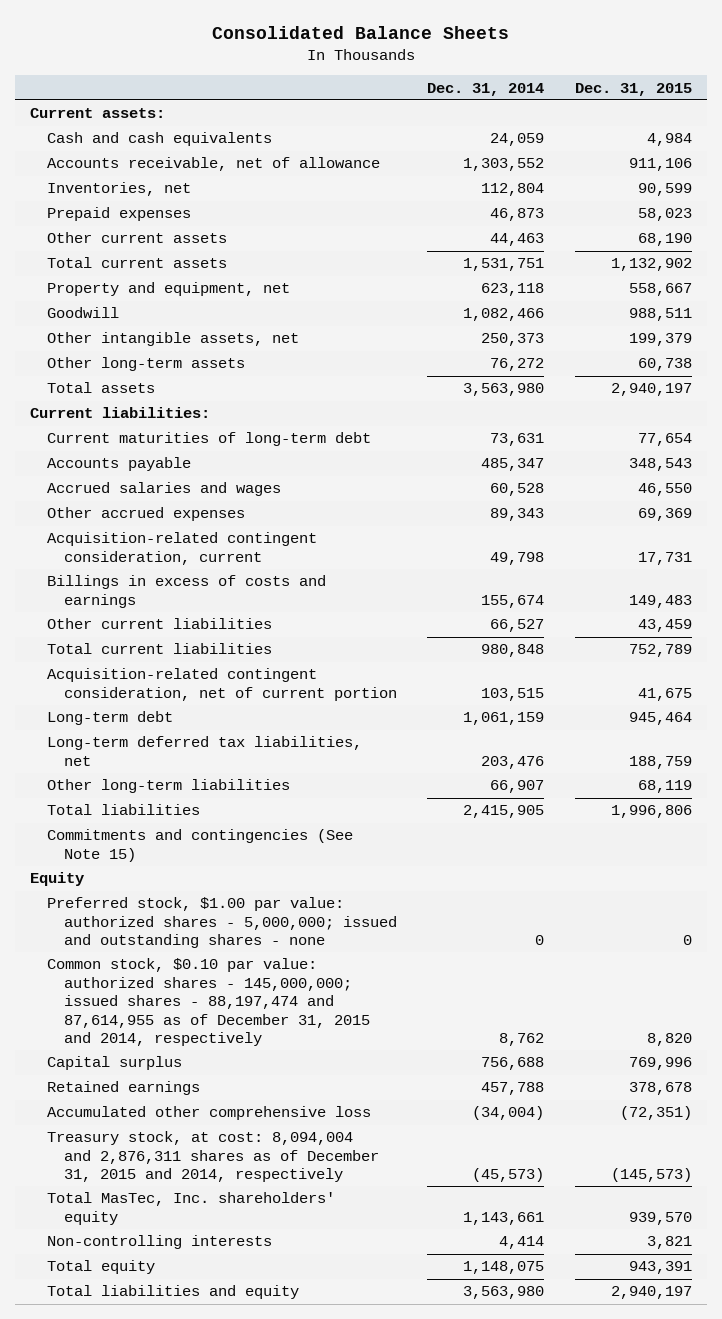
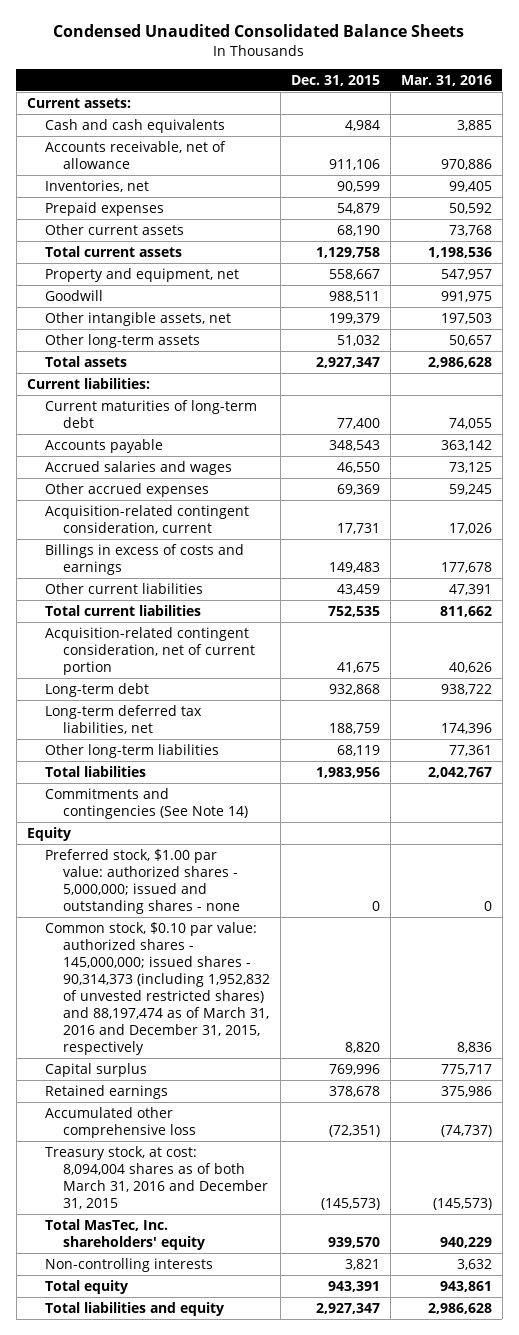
[211,25,509,39] Consolidated Balance Sheets -> [53,24,465,38] Condensed Unaudited Consolidated Balance Sheets
[427,82,545,96] Dec. 31, 2014 -> none
none -> [400,74,492,86] Mar. 31, 2016
[637,208,692,222] 58,023 -> [336,202,380,214] 54,879
[610,258,692,272] 1,132,902 -> [315,246,380,258] 1,129,758
[637,358,692,372] 60,738 -> [336,334,380,346] 51,032
[610,383,692,397] 2,940,197 -> [315,356,380,368] 2,927,347
[637,433,692,447] 77,654 -> [336,417,380,429] 77,400
[628,644,692,658] 752,789 -> [327,605,380,617] 752,535
[628,712,692,726] 945,464 -> [328,683,380,695] 932,868
[610,805,692,819] 1,996,806 -> [315,766,380,778] 1,983,956
[46,829,353,862] Commitments and contingencies (See Note 15) -> [44,787,248,819] Commitments and contingencies (See Note 14)
[46,958,370,1047] Common stock, $0.10 par value: authorized shares - 145,000,000; issued shares - 88,197,474 and 87,614,955 as of December 31, 2015 and 2014, respectively -> [44,921,270,1056] Common stock, $0.10 par value: authorized shares - 145,000,000; issued shares - 90,314,373 (including 1,952,832 of unvested restricted shares) and 88,197,474 as of March 31, 2016 and December 31, 2015, respectively
[46,1131,379,1183] Treasury stock, at cost: 8,094,004 and 2,876,311 shares as of December 31, 2015 and 2014, respectively -> [44,1145,268,1209] Treasury stock, at cost: 8,094,004 shares as of both March 31, 2016 and December 31, 2015
[610,1286,692,1300] 2,940,197 -> [315,1302,380,1314] 2,927,347

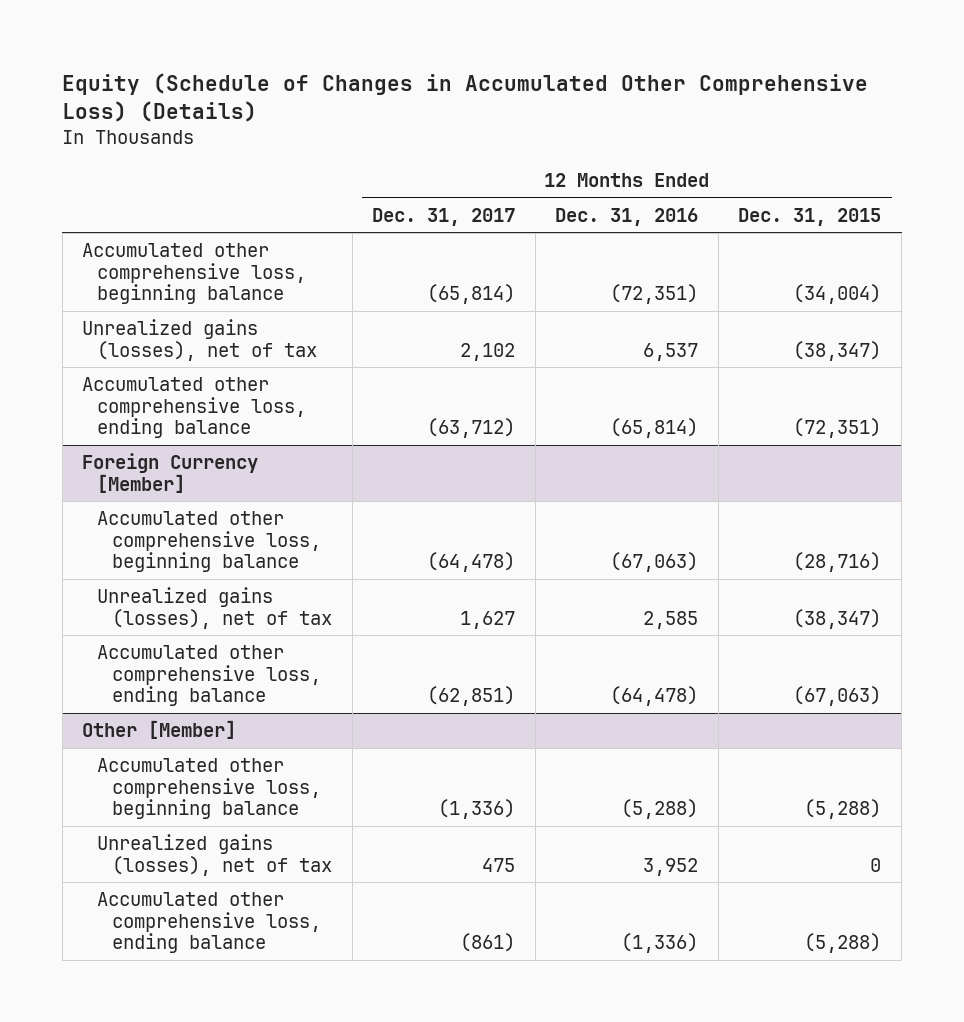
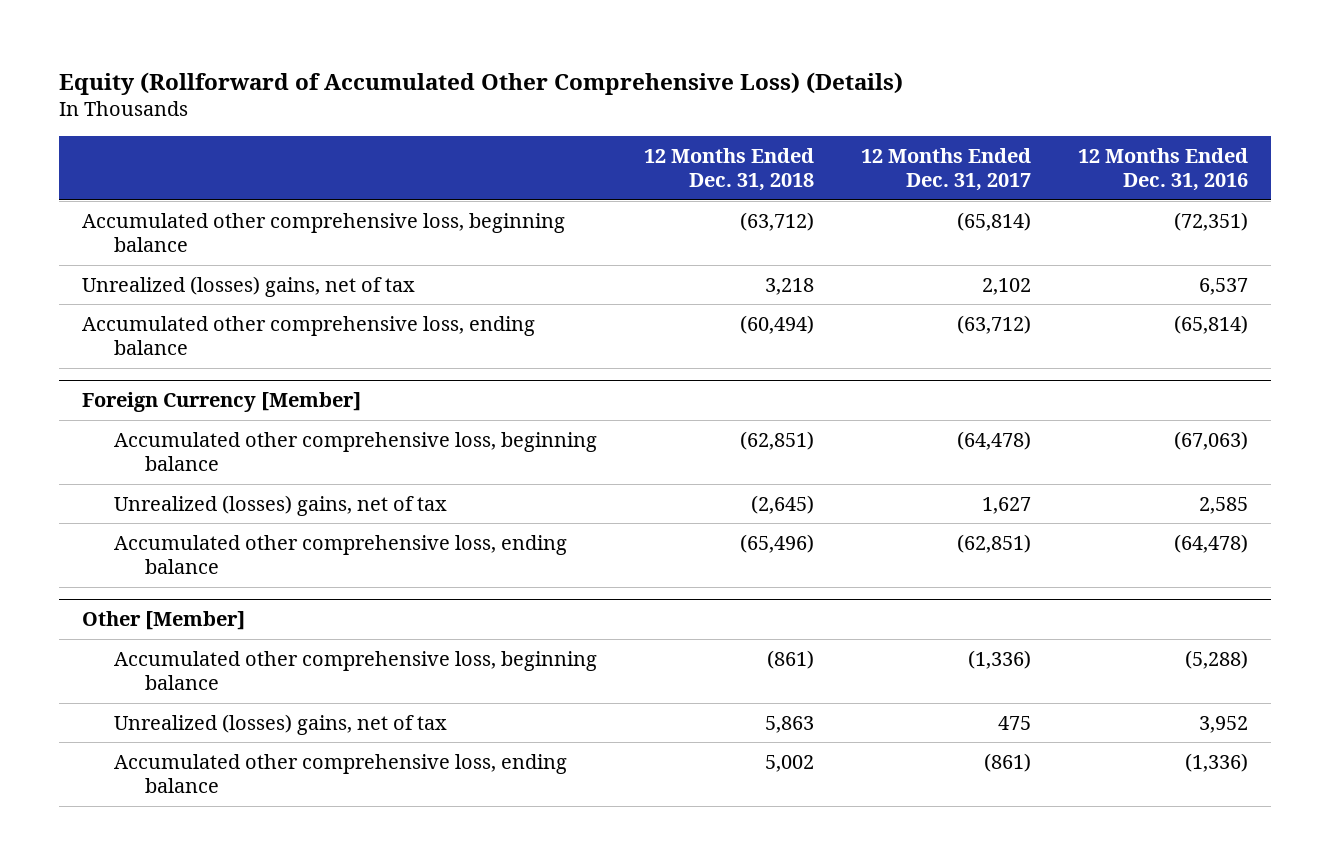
[62,72,869,123] Equity (Schedule of Changes in Accumulated Other Comprehensive Loss) (Details) -> [58,71,903,95] Equity (Rollforward of Accumulated Other Comprehensive Loss) (Details)
[738,207,882,226] Dec. 31, 2015 -> none
none -> [643,147,814,192] 12 Months Ended Dec. 31, 2018
[82,319,318,361] Unrealized gains (losses), net of tax -> [82,275,416,297] Unrealized (losses) gains, net of tax
[97,587,333,629] Unrealized gains (losses), net of tax -> [113,494,447,516] Unrealized (losses) gains, net of tax
[97,834,333,876] Unrealized gains (losses), net of tax -> [113,713,447,735] Unrealized (losses) gains, net of tax

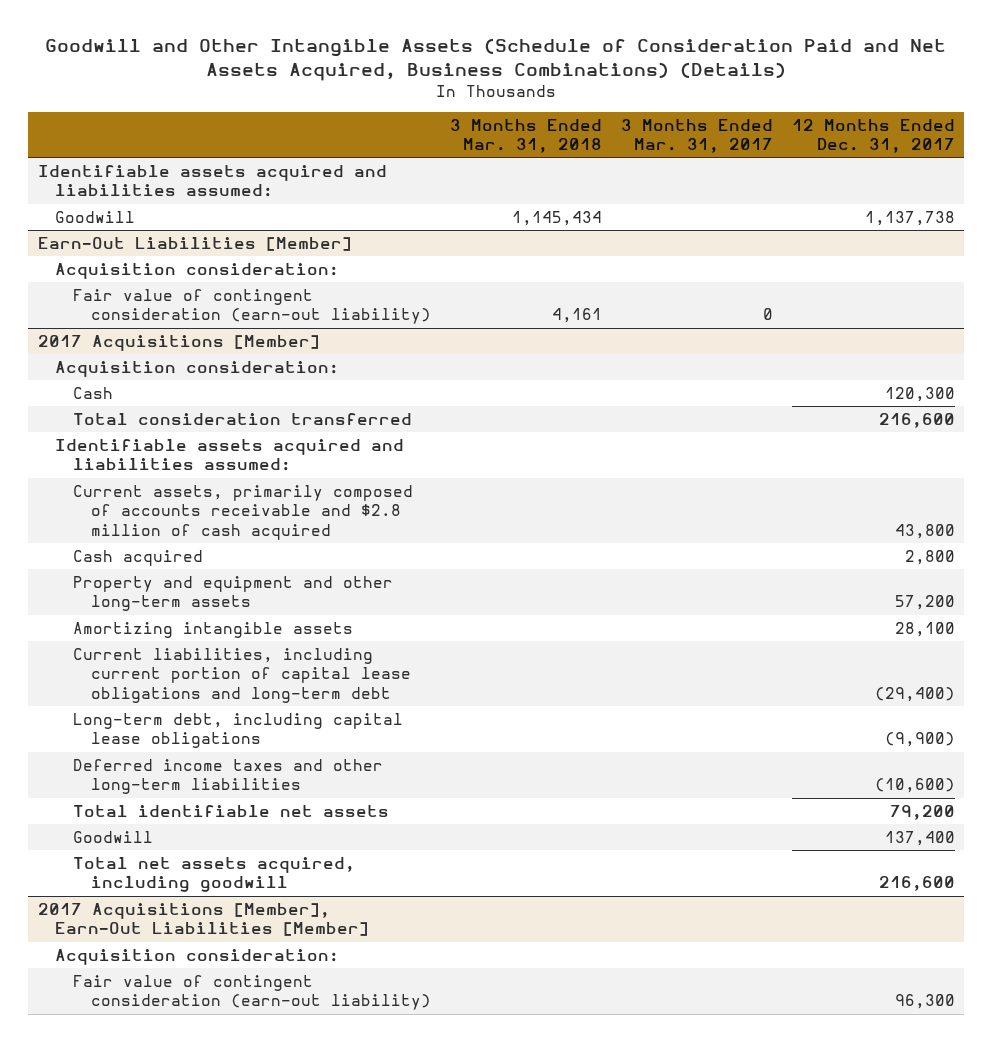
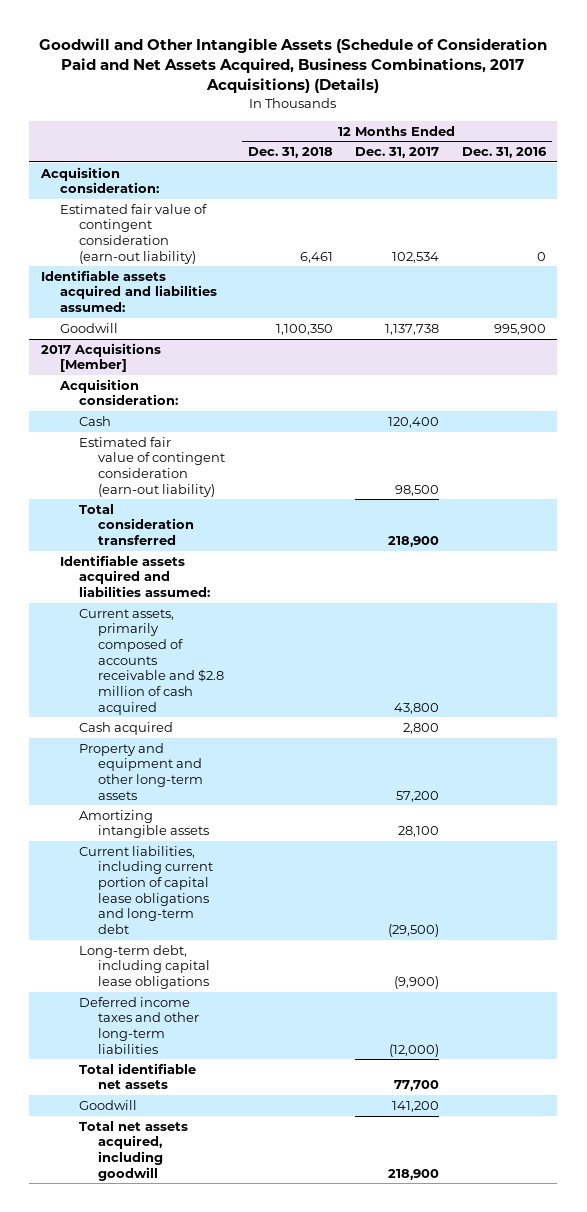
[45,38,947,81] Goodwill and Other Intangible Assets (Schedule of Consideration Paid and Net Assets Acquired, Business Combinations) (Details) -> [39,37,548,94] Goodwill and Other Intangible Assets (Schedule of Consideration Paid and Net Assets Acquired, Business Combinations, 2017 Acquisitions) (Details)
[449,118,602,154] 3 Months Ended Mar. 31, 2018 -> none
[620,118,773,154] 3 Months Ended Mar. 31, 2017 -> none
none -> [247,147,333,159] Dec. 31, 2018
none -> [462,147,548,159] Dec. 31, 2016
none -> [39,166,159,194] Acquisition consideration:
none -> [59,203,207,264] Estimated fair value of contingent consideration (earn-out liability)
[37,236,352,251] Earn-Out Liabilities [Member] -> none
[55,262,340,279] Acquisition consideration: -> none
[73,288,431,325] Fair value of contingent consideration (earn-out liability) -> none
[884,386,955,402] 120,300 -> [388,416,440,428] 120,400
none -> [79,436,226,497] Estimated fair value of contingent consideration (earn-out liability)
[878,412,955,428] 216,600 -> [388,536,440,548] 218,900
[874,686,955,702] (29,400) -> [388,923,440,937] (29,500)
[37,902,370,937] 2017 Acquisitions [Member], Earn-Out Liabilities [Member] -> none
[55,948,340,965] Acquisition consideration: -> none
[73,974,431,1011] Fair value of contingent consideration (earn-out liability) -> none
[874,778,955,794] (10,600) -> [389,1043,440,1057] (12,000)
[889,804,955,820] 79,200 -> [394,1080,440,1092] 77,700
[884,830,955,846] 137,400 -> [392,1100,440,1112] 141,200
[878,876,955,892] 216,600 -> [388,1168,440,1180] 218,900

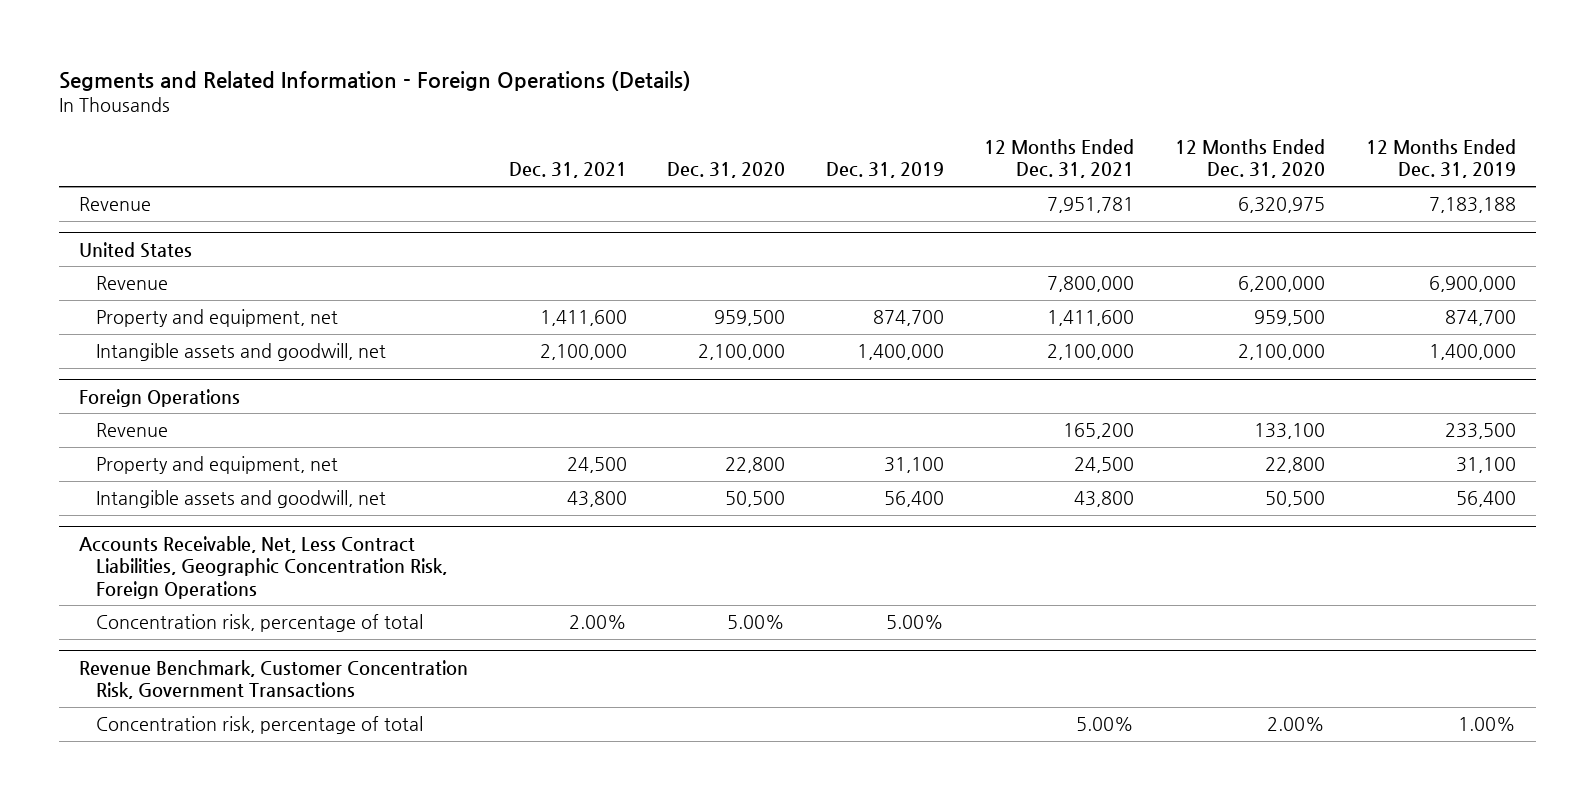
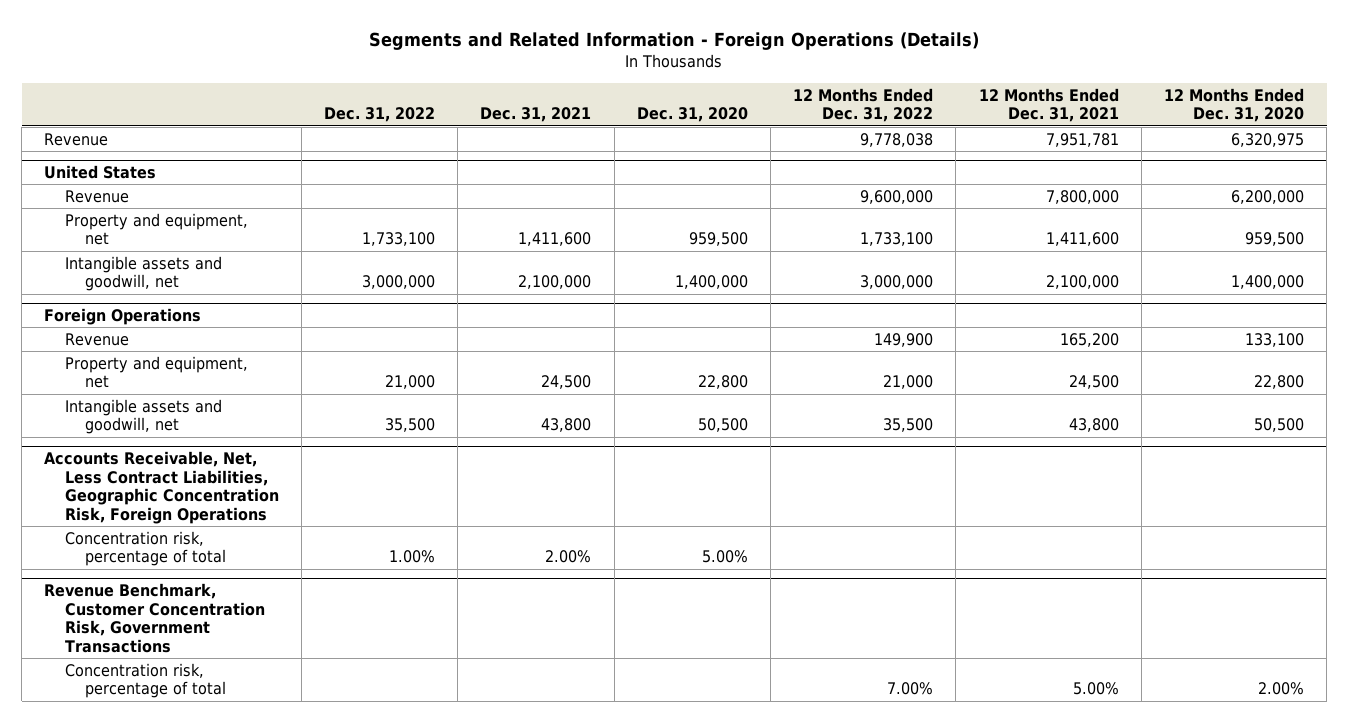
[825,162,944,179] Dec. 31, 2019 -> none
[1365,138,1516,179] 12 Months Ended Dec. 31, 2019 -> none
none -> [324,107,436,123] Dec. 31, 2022
none -> [793,87,934,123] 12 Months Ended Dec. 31, 2022
[698,344,786,361] 2,100,000 -> [674,275,748,290] 1,400,000
[1237,344,1325,361] 2,100,000 -> [1231,275,1305,290] 1,400,000

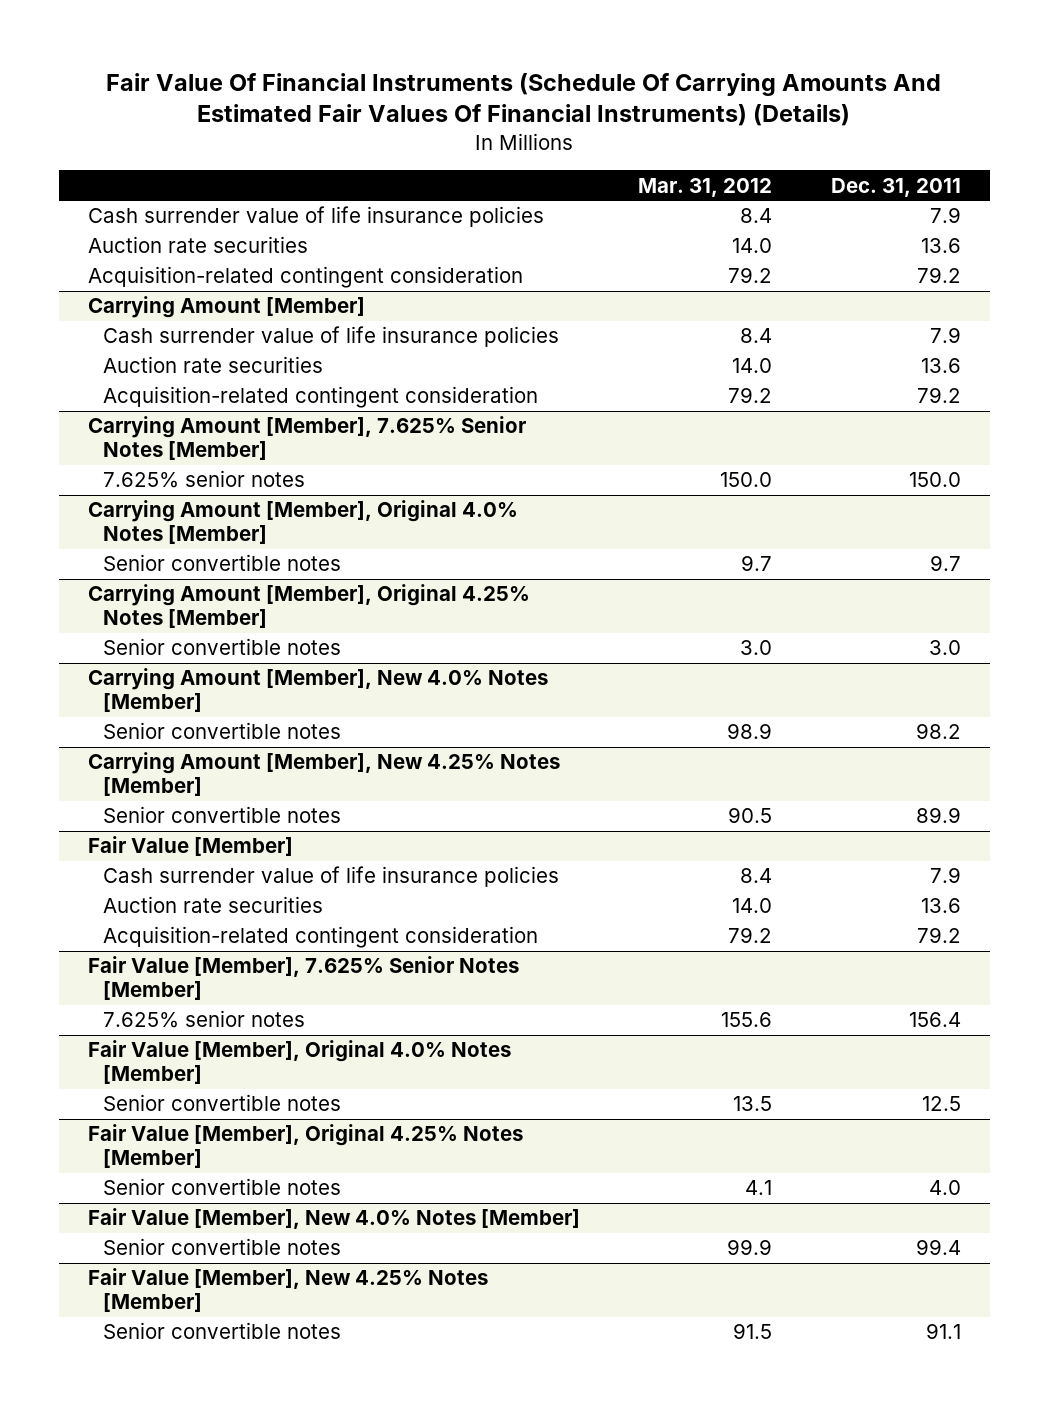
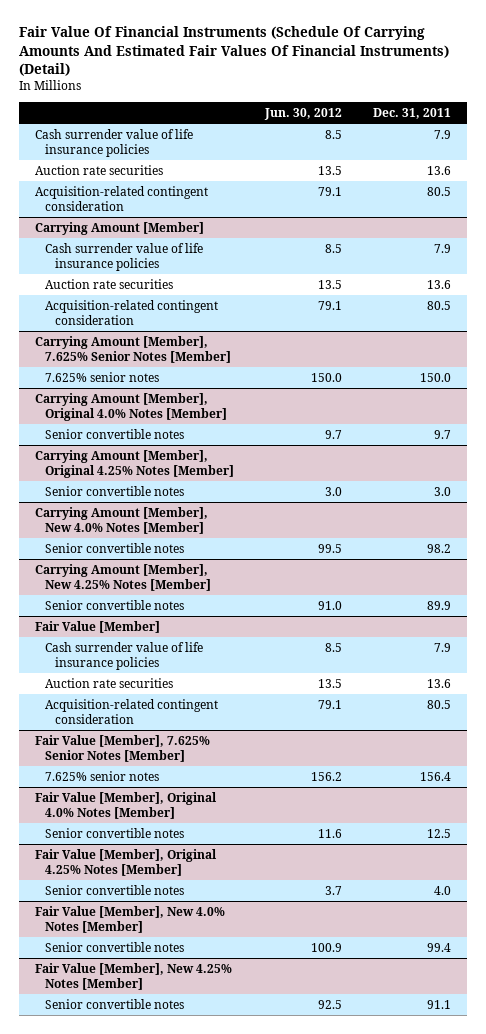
[106,72,942,127] Fair Value Of Financial Instruments (Schedule Of Carrying Amounts And Estimated Fair Values Of Financial Instruments) (Details) -> [18,26,449,77] Fair Value Of Financial Instruments (Schedule Of Carrying Amounts And Estimated Fair Values Of Financial Instruments) (Detail)
[638,177,773,197] Mar. 31, 2012 -> none
none -> [263,107,342,120] Jun. 30, 2012
[916,267,961,284] 79.2 -> [427,186,452,196] 80.5
[916,387,961,404] 79.2 -> [427,300,452,310] 80.5
[916,927,961,944] 79.2 -> [427,699,452,709] 80.5

